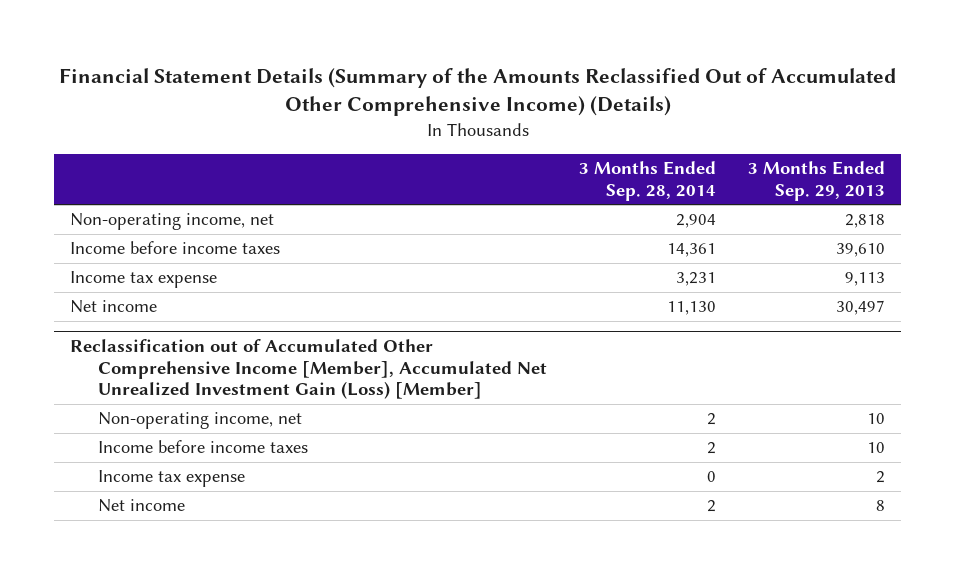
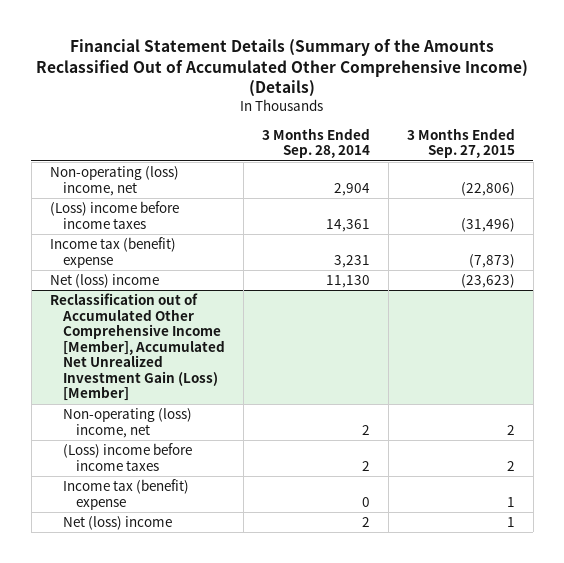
[748,161,886,201] 3 Months Ended Sep. 29, 2013 -> none
none -> [406,127,515,159] 3 Months Ended Sep. 27, 2015
[70,213,275,231] Non-operating income, net -> [49,165,179,196] Non-operating (loss) income, net
[70,241,281,255] Income before income taxes -> [49,200,179,229] (Loss) income before income taxes
[70,271,218,289] Income tax expense -> [49,236,176,268] Income tax (benefit) expense
[70,300,158,314] Net income -> [49,273,159,288] Net (loss) income
[97,412,302,430] Non-operating income, net -> [62,407,192,438] Non-operating (loss) income, net
[97,440,308,454] Income before income taxes -> [62,442,192,471] (Loss) income before income taxes
[97,470,245,488] Income tax expense -> [62,478,189,510] Income tax (benefit) expense
[97,499,185,513] Net income -> [62,515,172,530] Net (loss) income

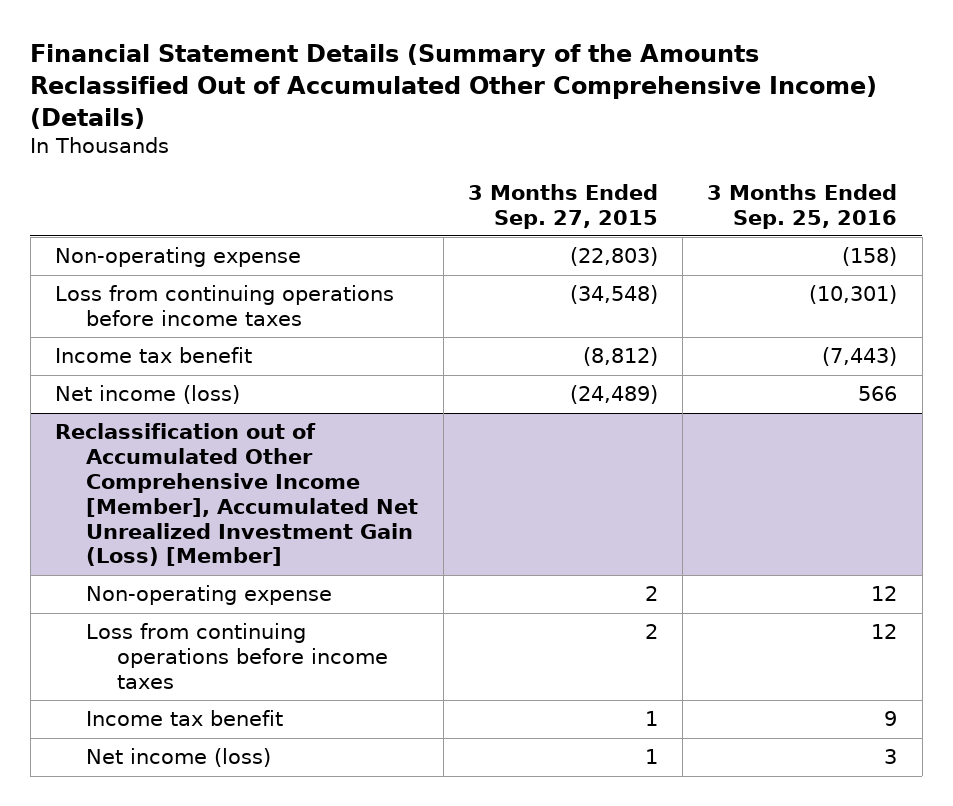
[261,127,370,159] 3 Months Ended Sep. 28, 2014 -> none
none -> [707,183,898,229] 3 Months Ended Sep. 25, 2016
[49,165,179,196] Non-operating (loss) income, net -> [55,247,302,268] Non-operating expense
[460,181,515,196] (22,806) -> [569,247,658,267] (22,803)
[49,200,179,229] (Loss) income before income taxes -> [55,285,395,327] Loss from continuing operations before income taxes
[460,217,515,232] (31,496) -> [569,285,658,305] (34,548)
[49,236,176,268] Income tax (benefit) expense -> [55,347,253,364] Income tax benefit
[468,253,515,268] (7,873) -> [582,347,658,367] (8,812)
[49,273,159,288] Net (loss) income -> [55,385,241,405] Net income (loss)
[460,273,515,288] (23,623) -> [569,385,658,405] (24,489)
[62,407,192,438] Non-operating (loss) income, net -> [86,585,333,606] Non-operating expense
[62,442,192,471] (Loss) income before income taxes -> [86,623,389,689] Loss from continuing operations before income taxes
[62,478,189,510] Income tax (benefit) expense -> [86,710,284,727] Income tax benefit
[62,515,172,530] Net (loss) income -> [86,748,272,768] Net income (loss)

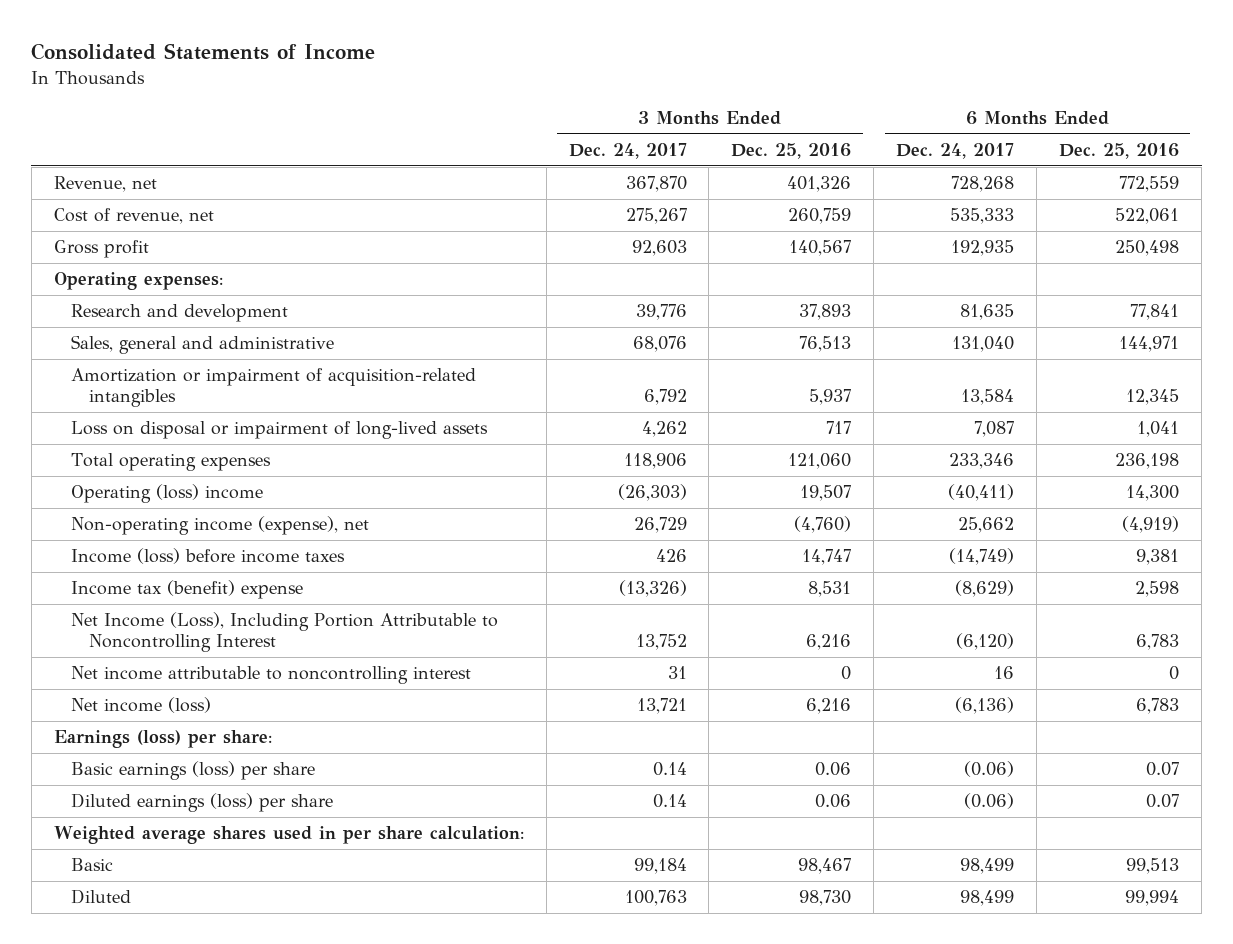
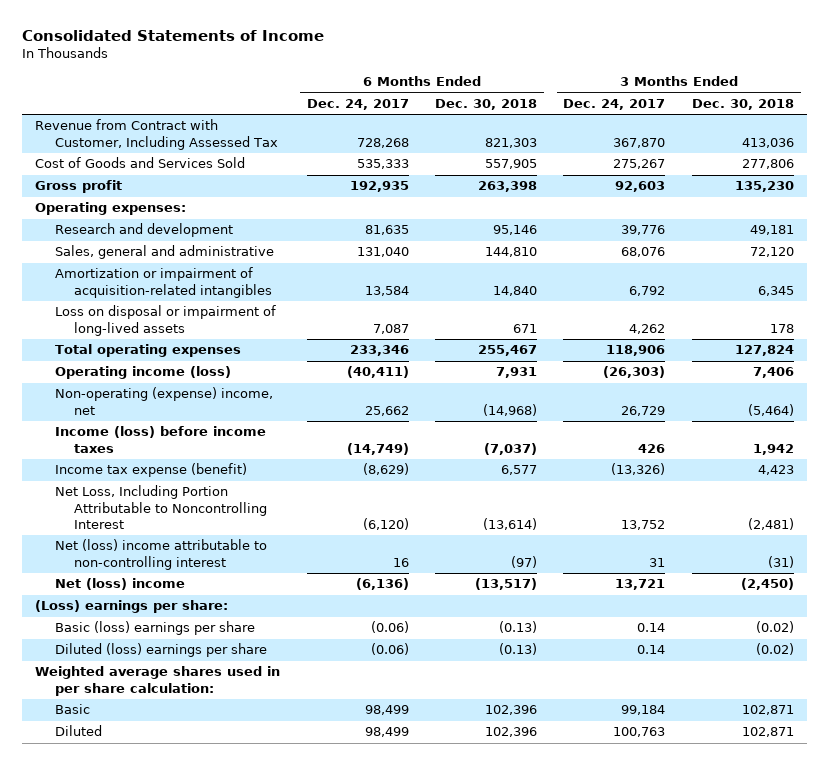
[731,142,852,159] Dec. 25, 2016 -> none
[1059,142,1180,159] Dec. 25, 2016 -> none
none -> [435,98,538,110] Dec. 30, 2018
none -> [691,98,794,110] Dec. 30, 2018
[53,176,157,193] Revenue, net -> [35,119,278,150] Revenue from Contract with Customer, Including Assessed Tax
[53,208,214,225] Cost of revenue, net -> [35,157,246,169] Cost of Goods and Services Sold
[71,484,264,504] Operating (loss) income -> [54,366,231,380] Operating income (loss)
[71,516,370,536] Non-operating income (expense), net -> [54,387,273,415] Non-operating (expense) income, net
[71,580,304,600] Income tax (benefit) expense -> [54,463,247,478] Income tax expense (benefit)
[71,612,499,653] Net Income (Loss), Including Portion Attributable to Noncontrolling Interest -> [54,485,268,529] Net Loss, Including Portion Attributable to Noncontrolling Interest
[71,666,472,685] Net income attributable to noncontrolling interest -> [54,539,267,570] Net (loss) income attributable to non-controlling interest
[71,697,212,714] Net income (loss) -> [54,578,185,591] Net (loss) income
[53,730,272,749] Earnings (loss) per share: -> [35,600,229,614] (Loss) earnings per share:
[71,761,316,781] Basic earnings (loss) per share -> [54,621,255,636] Basic (loss) earnings per share
[71,793,334,813] Diluted earnings (loss) per share -> [54,643,267,658] Diluted (loss) earnings per share

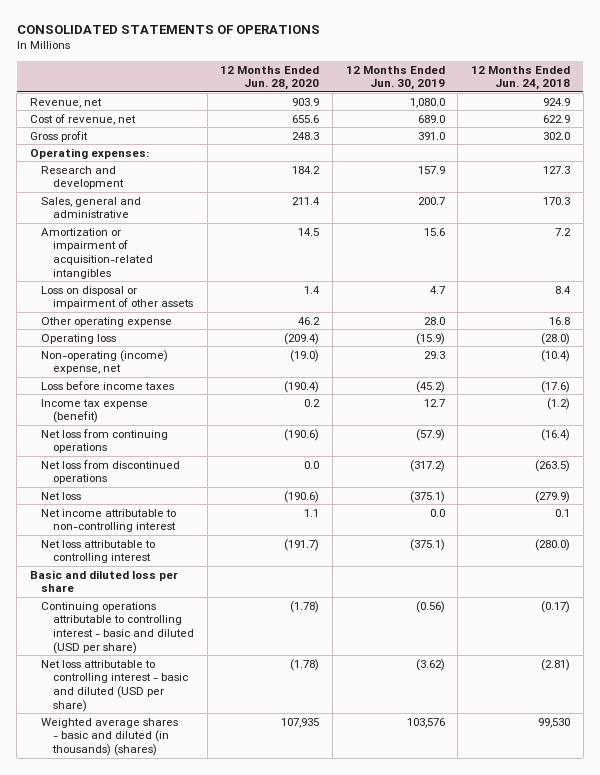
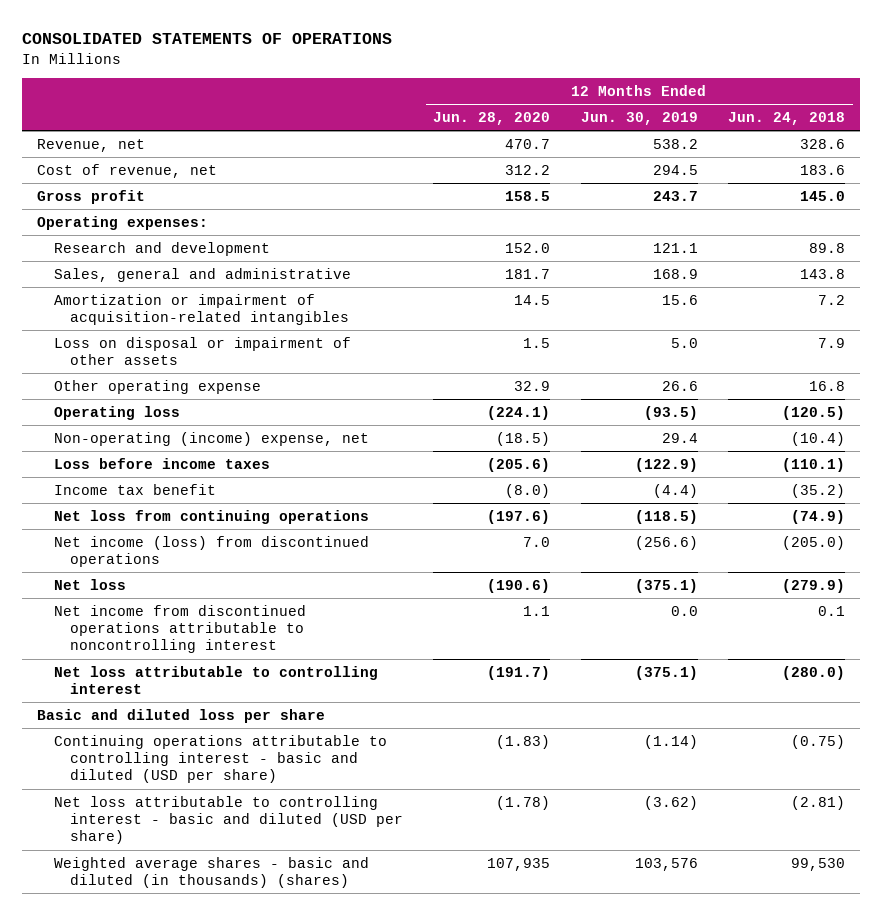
[292,97,320,106] 903.9 -> [505,138,551,149] 470.7
[409,97,445,108] 1,080.0 -> [652,138,698,149] 538.2
[542,97,570,106] 924.9 -> [800,138,846,149] 328.6
[292,114,320,123] 655.6 -> [505,164,551,175] 312.2
[417,114,445,123] 689.0 -> [652,164,698,175] 294.5
[542,114,570,123] 622.9 -> [800,164,846,175] 183.6
[292,131,320,140] 248.3 -> [505,190,551,201] 158.5
[417,131,445,140] 391.0 -> [652,190,698,201] 243.7
[542,131,570,140] 302.0 -> [800,190,846,201] 145.0
[292,165,321,174] 184.2 -> [505,242,551,253] 152.0
[417,165,445,174] 157.9 -> [652,242,698,253] 121.1
[542,165,570,174] 127.3 -> [809,242,846,253] 89.8
[292,196,321,205] 211.4 -> [505,268,551,279] 181.7
[417,196,445,205] 200.7 -> [652,268,698,279] 168.9
[542,196,570,205] 170.3 -> [800,268,846,279] 143.8
[304,285,321,294] 1.4 -> [523,337,551,348] 1.5
[429,285,445,294] 4.7 -> [670,337,698,348] 5.0
[554,285,571,294] 8.4 -> [818,337,846,348] 7.9
[298,316,321,325] 46.2 -> [514,380,551,391] 32.9
[423,316,445,325] 28.0 -> [661,380,698,391] 26.6
[284,332,320,345] (209.4) -> [487,405,551,420] (224.1)
[415,332,445,345] (15.9) -> [643,405,698,420] (93.5)
[540,332,570,345] (28.0) -> [782,405,846,420] (120.5)
[290,349,320,362] (19.0) -> [496,431,551,446] (18.5)
[423,350,445,359] 29.3 -> [661,432,698,443] 29.4
[284,380,320,393] (190.4) -> [487,457,551,472] (205.6)
[415,380,445,393] (45.2) -> [634,457,698,472] (122.9)
[540,380,570,393] (17.6) -> [782,457,846,472] (110.1)
[41,398,149,424] Income tax expense (benefit) -> [53,483,216,495] Income tax benefit
[304,398,321,407] 0.2 -> [505,483,551,498] (8.0)
[423,398,445,407] 12.7 -> [652,483,698,498] (4.4)
[546,397,570,410] (1.2) -> [791,483,846,498] (35.2)
[284,428,320,441] (190.6) -> [487,509,551,524] (197.6)
[415,428,445,441] (57.9) -> [634,509,698,524] (118.5)
[540,428,570,441] (16.4) -> [791,509,846,524] (74.9)
[41,459,181,485] Net loss from discontinued operations -> [53,535,369,567] Net income (loss) from discontinued operations
[304,460,320,469] 0.0 -> [523,536,551,547] 7.0
[409,459,445,472] (317.2) -> [634,535,698,550] (256.6)
[534,459,570,472] (263.5) -> [782,535,846,550] (205.0)
[41,508,177,533] Net income attributable to non-controlling interest -> [53,604,306,654] Net income from discontinued operations attributable to noncontrolling interest
[290,600,320,613] (1.78) -> [496,734,551,749] (1.83)
[415,600,445,613] (0.56) -> [643,734,698,749] (1.14)
[540,600,570,613] (0.17) -> [791,734,846,749] (0.75)

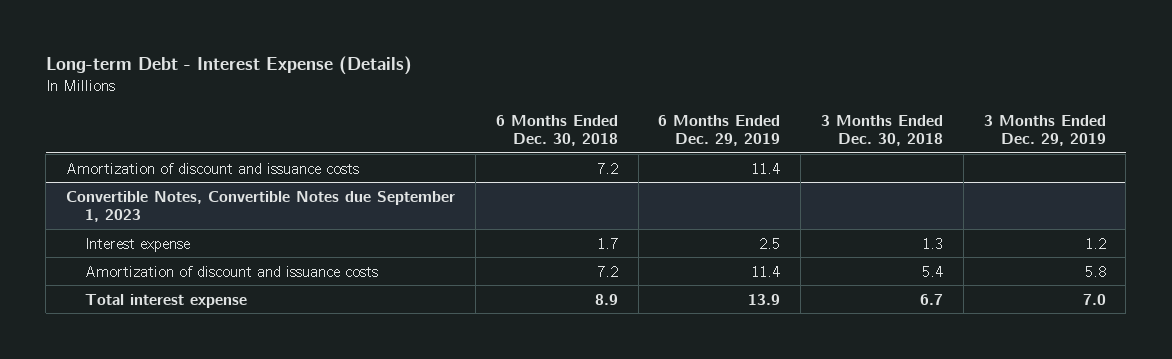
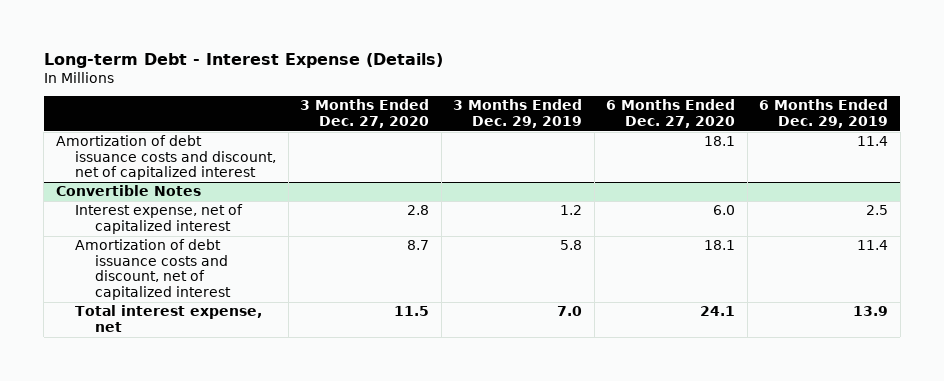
[495,114,618,146] 6 Months Ended Dec. 30, 2018 -> none
[820,114,943,146] 3 Months Ended Dec. 30, 2018 -> none
none -> [300,99,430,128] 3 Months Ended Dec. 27, 2020
none -> [606,99,736,128] 6 Months Ended Dec. 27, 2020
[66,190,456,222] Convertible Notes, Convertible Notes due September 1, 2023 -> none
[66,162,360,174] Amortization of discount and issuance costs -> [55,135,277,181] Amortization of debt issuance costs and discount, net of capitalized interest
none -> [55,185,201,197] Convertible Notes
[85,237,191,252] Interest expense -> [75,204,244,234] Interest expense, net of capitalized interest
[85,265,379,277] Amortization of discount and issuance costs -> [75,239,231,300] Amortization of debt issuance costs and discount, net of capitalized interest
[85,293,248,308] Total interest expense -> [75,305,263,332] Total interest expense, net

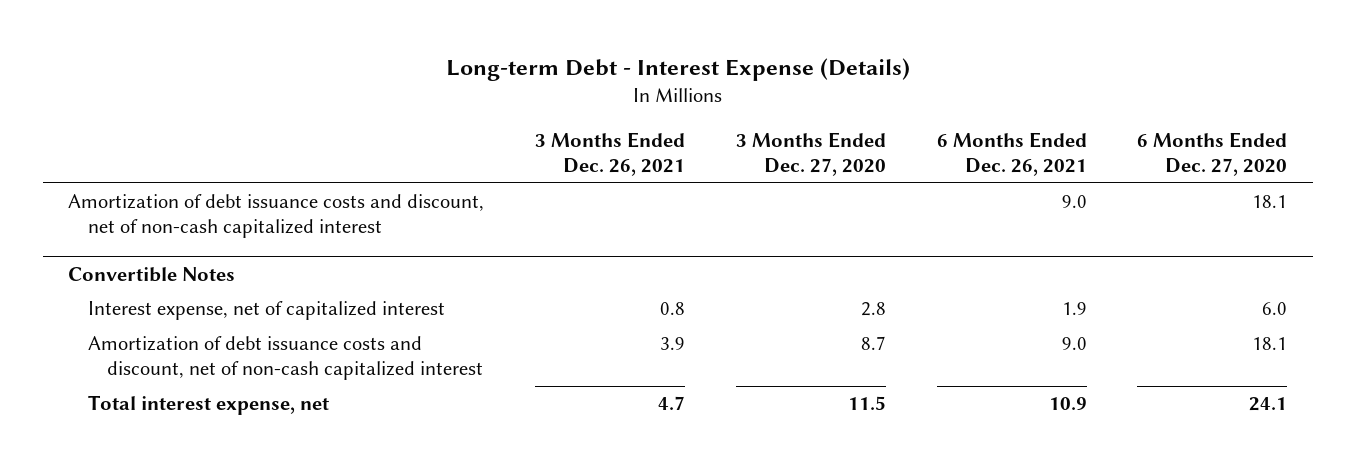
[453,99,583,128] 3 Months Ended Dec. 29, 2019 -> none
[759,99,889,128] 6 Months Ended Dec. 29, 2019 -> none
none -> [535,131,686,177] 3 Months Ended Dec. 26, 2021
none -> [936,131,1087,177] 6 Months Ended Dec. 26, 2021
[55,135,277,181] Amortization of debt issuance costs and discount, net of capitalized interest -> [68,193,485,239] Amortization of debt issuance costs and discount, net of non-cash capitalized interest
[75,239,231,300] Amortization of debt issuance costs and discount, net of capitalized interest -> [87,335,484,381] Amortization of debt issuance costs and discount, net of non-cash capitalized interest

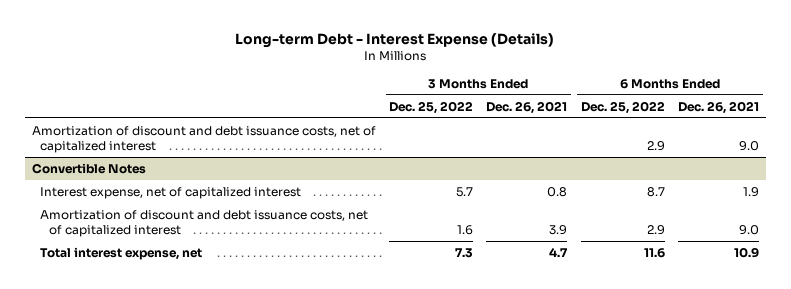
[735,131,886,177] 3 Months Ended Dec. 27, 2020 -> none
[1137,131,1288,177] 6 Months Ended Dec. 27, 2020 -> none
none -> [388,100,473,114] Dec. 25, 2022
none -> [580,100,665,114] Dec. 25, 2022
[68,193,485,239] Amortization of debt issuance costs and discount, net of non-cash capitalized interest -> [31,125,376,154] Amortization of discount and debt issuance costs, net of capitalized interest
[87,335,484,381] Amortization of debt issuance costs and discount, net of non-cash capitalized interest -> [40,209,369,238] Amortization of discount and debt issuance costs, net of capitalized interest

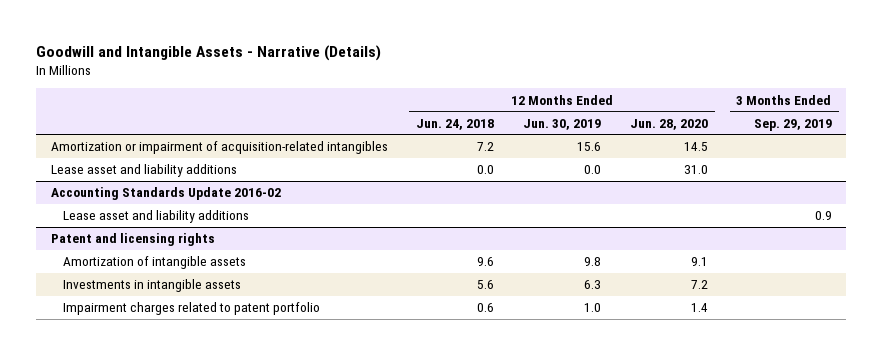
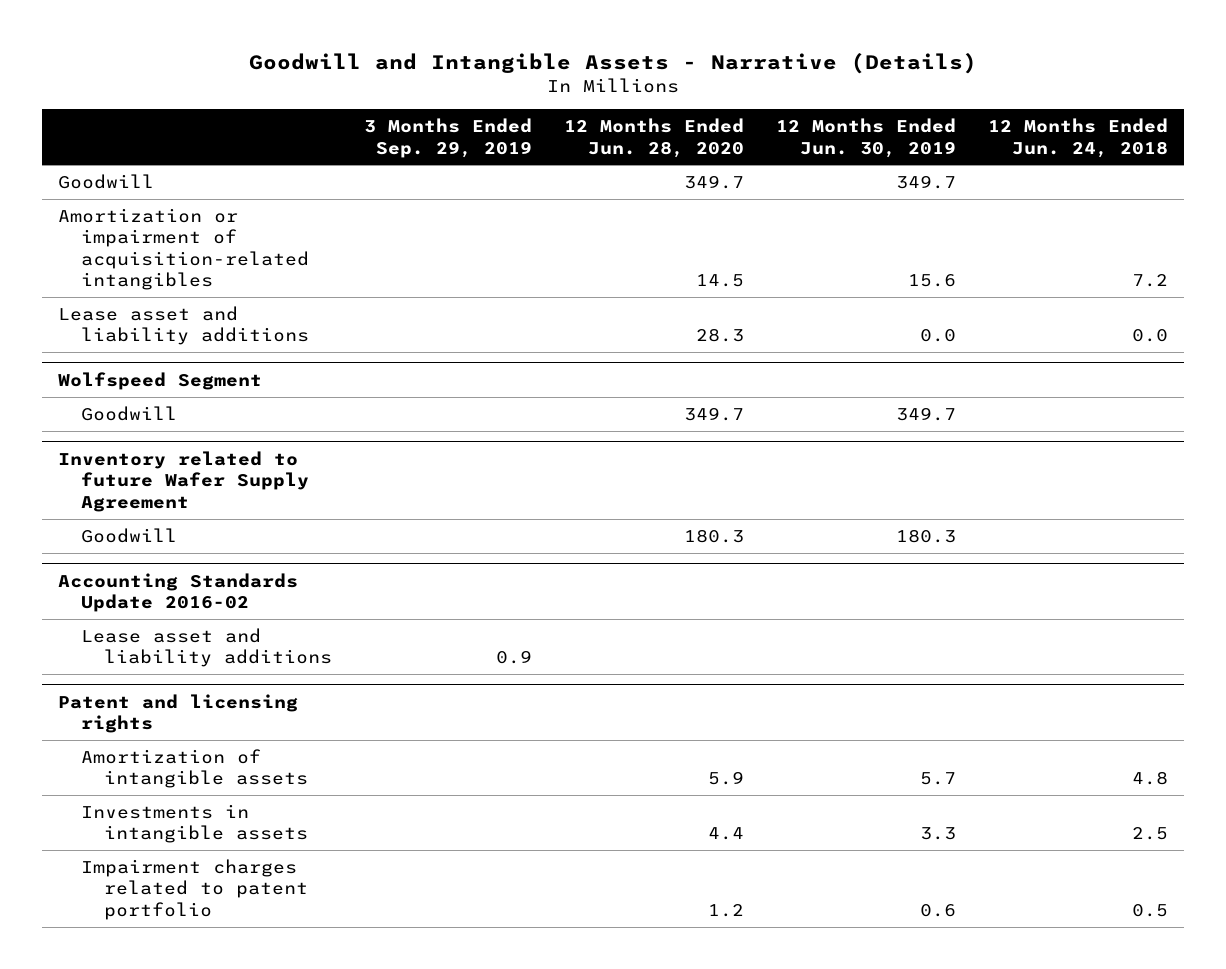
none -> [58,173,155,189] Goodwill
[683,165,708,175] 31.0 -> [695,328,744,343] 28.3
none -> [58,371,263,390] Wolfspeed Segment
none -> [81,405,178,421] Goodwill
none -> [58,450,310,512] Inventory related to future Wafer Supply Agreement
none -> [81,527,178,543] Goodwill
[477,257,495,267] 9.6 -> [1131,771,1168,786] 4.8
[584,257,602,267] 9.8 -> [919,772,956,786] 5.7
[690,257,708,267] 9.1 -> [707,771,744,786] 5.9
[477,280,495,290] 5.6 -> [1131,827,1168,841] 2.5
[584,280,602,290] 6.3 -> [919,827,956,841] 3.3
[690,280,708,290] 7.2 -> [707,827,744,841] 4.4
[477,303,495,313] 0.6 -> [1131,903,1168,917] 0.5
[584,303,602,313] 1.0 -> [919,903,956,917] 0.6
[690,303,708,313] 1.4 -> [707,903,744,917] 1.2

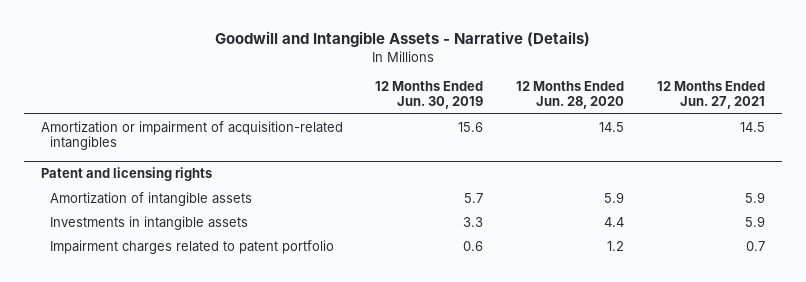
[363,118,532,158] 3 Months Ended Sep. 29, 2019 -> none
[987,118,1168,158] 12 Months Ended Jun. 24, 2018 -> none
none -> [657,81,766,110] 12 Months Ended Jun. 27, 2021
[58,173,155,189] Goodwill -> none
[58,305,310,346] Lease asset and liability additions -> none
[58,371,263,390] Wolfspeed Segment -> none
[81,405,178,421] Goodwill -> none
[58,450,310,512] Inventory related to future Wafer Supply Agreement -> none
[81,527,178,543] Goodwill -> none
[58,572,299,613] Accounting Standards Update 2016-02 -> none
[81,627,333,668] Lease asset and liability additions -> none

